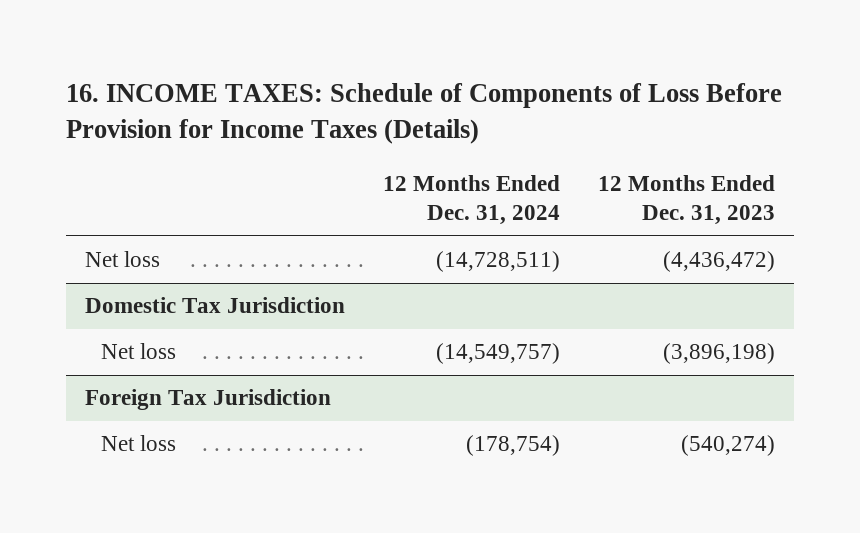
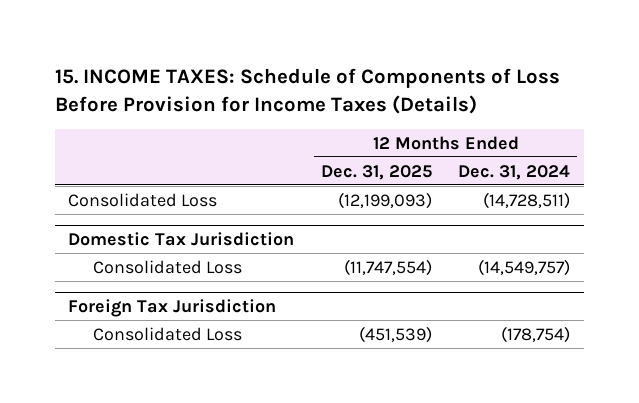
[66,82,783,144] 16. INCOME TAXES: Schedule of Components of Loss Before Provision for Income Taxes (Details) -> [55,68,561,114] 15. INCOME TAXES: Schedule of Components of Loss Before Provision for Income Taxes (Details)
[597,174,775,226] 12 Months Ended Dec. 31, 2023 -> none
none -> [320,164,432,180] Dec. 31, 2025
[85,251,161,268] Net loss -> [68,192,218,207] Consolidated Loss
[101,343,177,360] Net loss -> [92,259,242,274] Consolidated Loss
[101,435,177,452] Net loss -> [92,326,242,341] Consolidated Loss

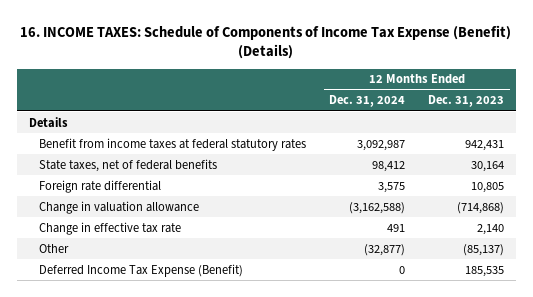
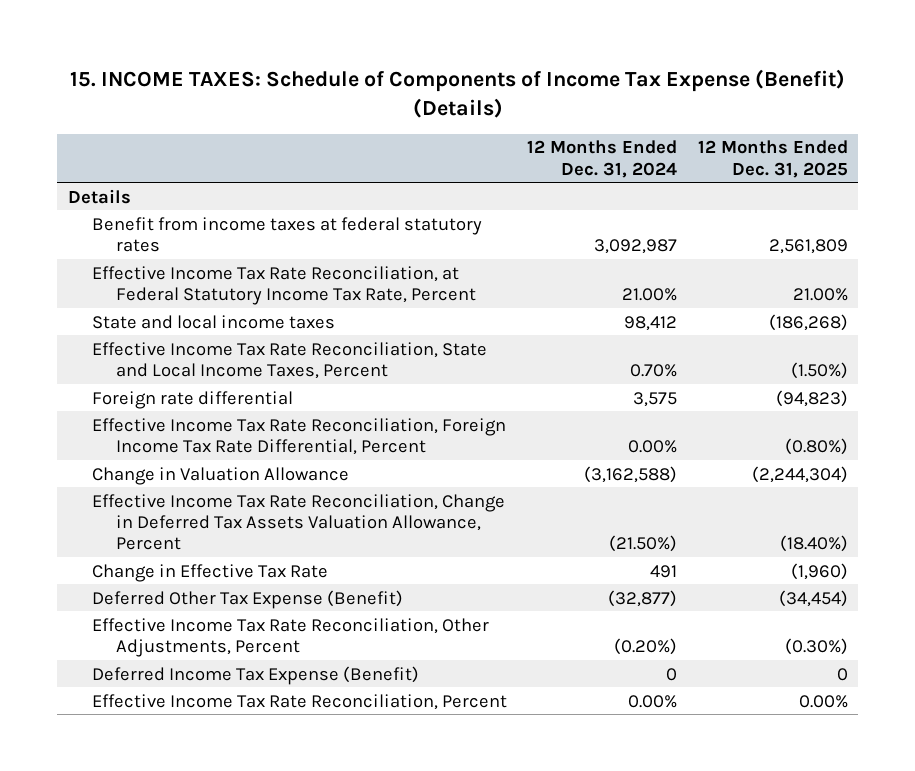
[20,24,512,60] 16. INCOME TAXES: Schedule of Components of Income Tax Expense (Benefit) (Details) -> [69,69,845,119] 15. INCOME TAXES: Schedule of Components of Income Tax Expense (Benefit) (Details)
[428,95,505,108] Dec. 31, 2023 -> none
none -> [697,140,848,178] 12 Months Ended Dec. 31, 2025
none -> [91,265,477,305] Effective Income Tax Rate Reconciliation, at Federal Statutory Income Tax Rate, Percent
[39,158,218,172] State taxes, net of federal benefits -> [91,314,335,329] State and local income taxes
none -> [91,341,487,379] Effective Income Tax Rate Reconciliation, State and Local Income Taxes, Percent
none -> [91,417,506,455] Effective Income Tax Rate Reconciliation, Foreign Income Tax Rate Differential, Percent
[39,200,200,214] Change in valuation allowance -> [91,466,349,485] Change in Valuation Allowance
none -> [91,493,505,551] Effective Income Tax Rate Reconciliation, Change in Deferred Tax Assets Valuation Allowance, Percent
[39,221,182,235] Change in effective tax rate -> [91,563,328,582] Change in Effective Tax Rate
[39,243,70,253] Other -> [91,589,403,609] Deferred Other Tax Expense (Benefit)
none -> [91,617,489,657] Effective Income Tax Rate Reconciliation, Other Adjustments, Percent
none -> [91,693,507,710] Effective Income Tax Rate Reconciliation, Percent

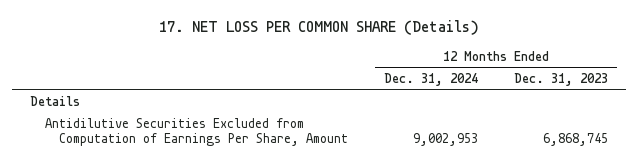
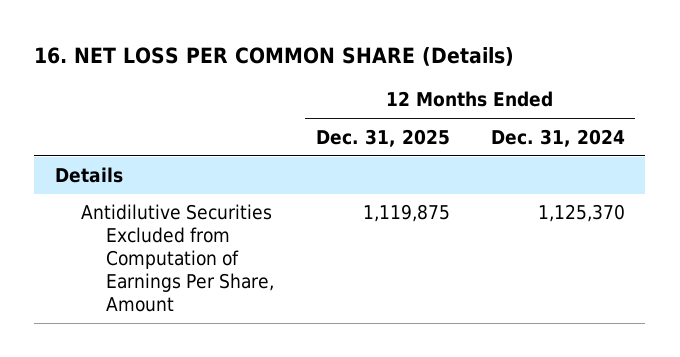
[159,20,480,36] 17. NET LOSS PER COMMON SHARE (Details) -> [34,46,515,66] 16. NET LOSS PER COMMON SHARE (Details)
[513,72,608,86] Dec. 31, 2023 -> none
none -> [315,128,450,147] Dec. 31, 2025
[412,132,478,146] 9,002,953 -> [537,204,625,223] 1,125,370

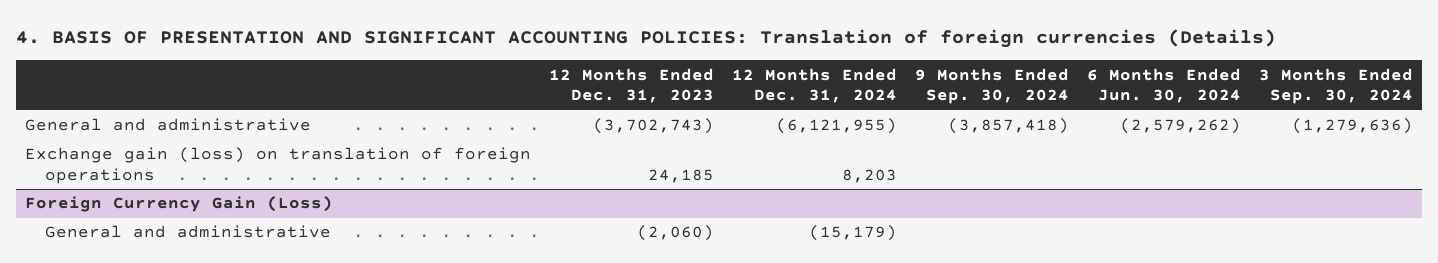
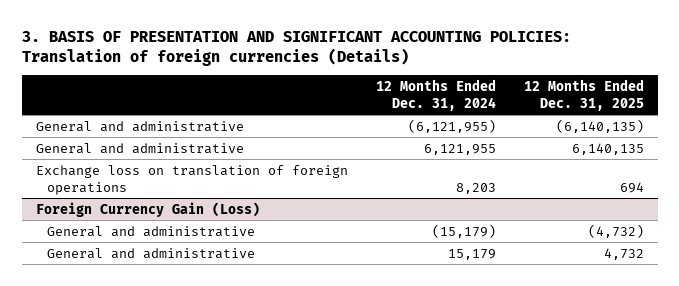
[15,28,1276,48] 4. BASIS OF PRESENTATION AND SIGNIFICANT ACCOUNTING POLICIES: Translation of foreign currencies (Details) -> [21,30,571,67] 3. BASIS OF PRESENTATION AND SIGNIFICANT ACCOUNTING POLICIES: Translation of foreign currencies (Details)
[549,67,715,104] 12 Months Ended Dec. 31, 2023 -> none
[915,67,1070,105] 9 Months Ended Sep. 30, 2024 -> none
[1087,67,1242,104] 6 Months Ended Jun. 30, 2024 -> none
[1259,67,1414,105] 3 Months Ended Sep. 30, 2024 -> none
none -> [523,78,644,111] 12 Months Ended Dec. 31, 2025
none -> [35,142,244,154] General and administrative
[25,147,532,185] Exchange gain (loss) on translation of foreign operations -> [35,164,348,195] Exchange loss on translation of foreign operations
none -> [47,247,256,259] General and administrative

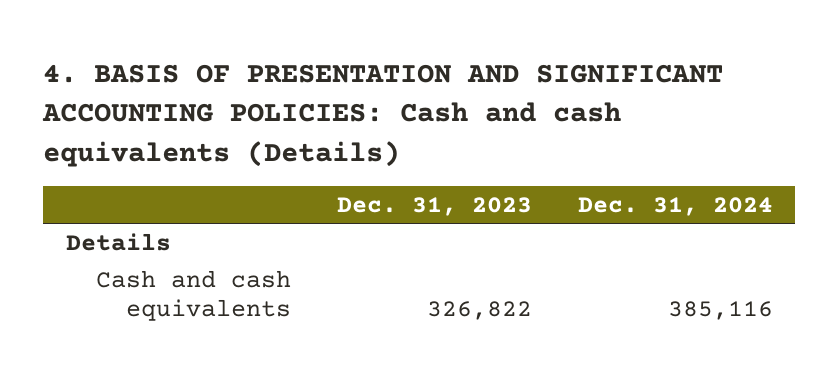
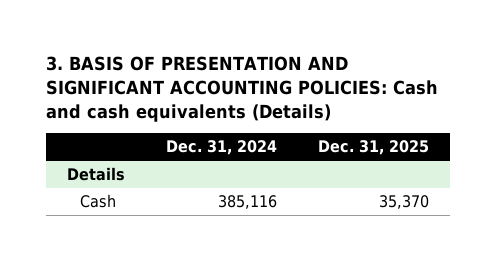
[42,64,724,167] 4. BASIS OF PRESENTATION AND SIGNIFICANT ACCOUNTING POLICIES: Cash and cash equivalents (Details) -> [46,56,439,122] 3. BASIS OF PRESENTATION AND SIGNIFICANT ACCOUNTING POLICIES: Cash and cash equivalents (Details)
[337,196,533,216] Dec. 31, 2023 -> none
none -> [318,140,430,156] Dec. 31, 2025
[96,270,292,322] Cash and cash equivalents -> [79,194,116,209] Cash

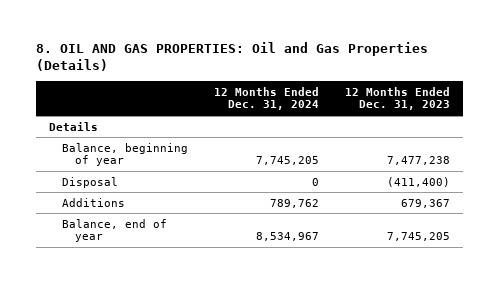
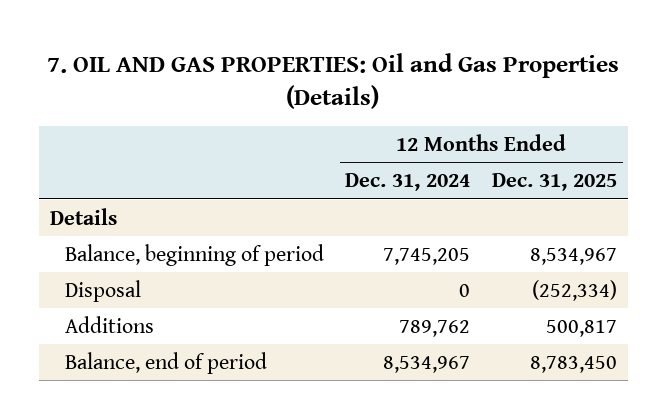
[35,41,428,71] 8. OIL AND GAS PROPERTIES: Oil and Gas Properties (Details) -> [47,52,620,110] 7. OIL AND GAS PROPERTIES: Oil and Gas Properties (Details)
[344,86,450,111] 12 Months Ended Dec. 31, 2023 -> none
none -> [492,173,618,192] Dec. 31, 2025
[61,142,188,167] Balance, beginning of year -> [64,243,324,266] Balance, beginning of period
[61,218,167,243] Balance, end of year -> [64,351,267,374] Balance, end of period

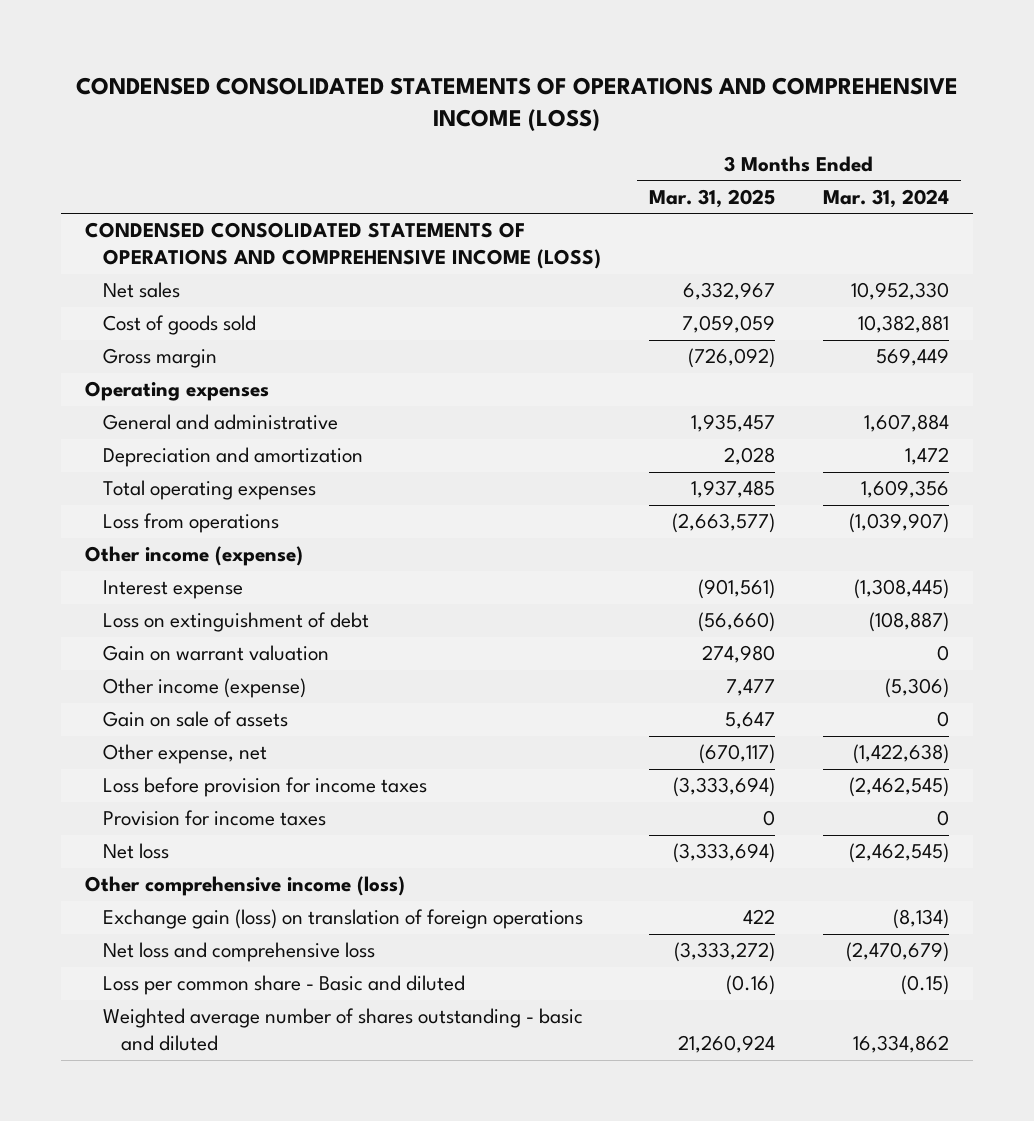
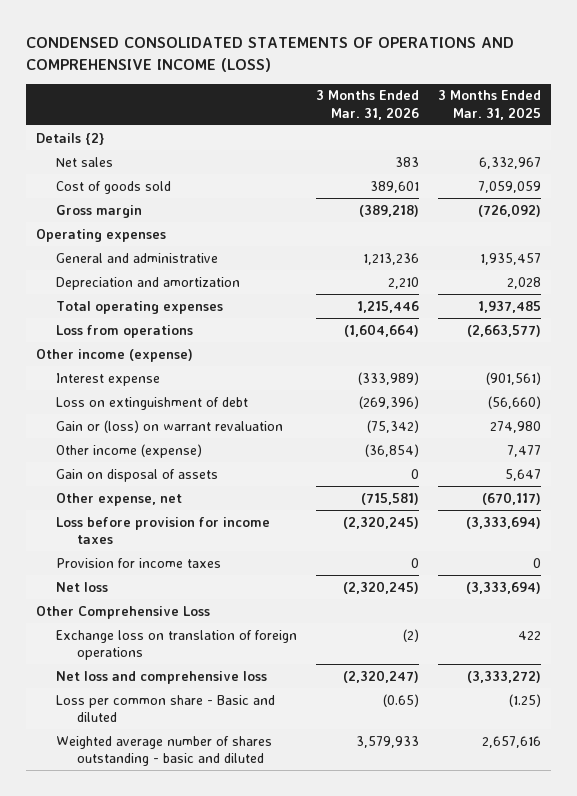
[823,188,950,208] Mar. 31, 2024 -> none
none -> [316,90,420,120] 3 Months Ended Mar. 31, 2026
[85,222,602,270] CONDENSED CONSOLIDATED STATEMENTS OF OPERATIONS AND COMPREHENSIVE INCOME (LOSS) -> [35,132,104,145] Details {2}
[103,645,330,662] Gain on warrant valuation -> [56,419,284,433] Gain or (loss) on warrant revaluation
[103,711,289,728] Gain on sale of assets -> [56,468,219,482] Gain on disposal of assets
[85,876,406,897] Other comprehensive income (loss) -> [35,605,210,619] Other Comprehensive Loss
[103,909,584,930] Exchange gain (loss) on translation of foreign operations -> [56,629,298,660] Exchange loss on translation of foreign operations
[726,975,776,996] (0.16) -> [509,693,542,707] (1.25)
[678,1035,776,1054] 21,260,924 -> [482,735,542,748] 2,657,616

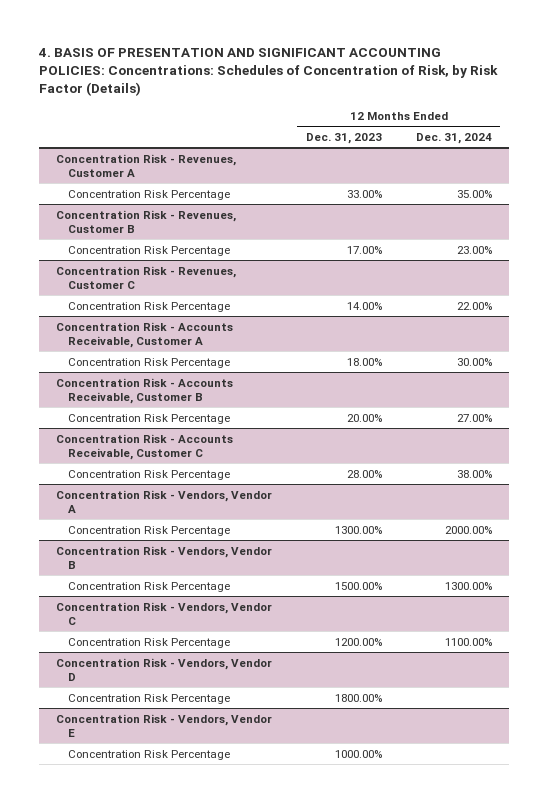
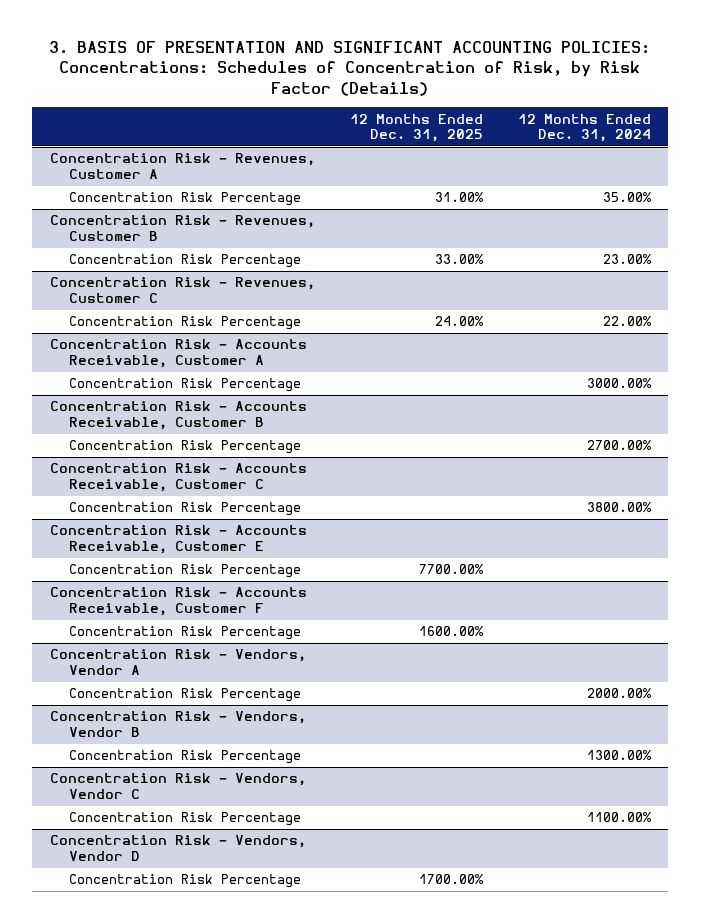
[37,47,498,97] 4. BASIS OF PRESENTATION AND SIGNIFICANT ACCOUNTING POLICIES: Concentrations: Schedules of Concentration of Risk, by Risk Factor (Details) -> [49,40,651,96] 3. BASIS OF PRESENTATION AND SIGNIFICANT ACCOUNTING POLICIES: Concentrations: Schedules of Concentration of Risk, by Risk Factor (Details)
[305,132,382,144] Dec. 31, 2023 -> none
none -> [349,113,483,143] 12 Months Ended Dec. 31, 2025
[456,357,492,366] 30.00% -> [586,378,652,389] 3000.00%
[456,413,492,422] 27.00% -> [586,440,652,451] 2700.00%
[456,469,492,478] 38.00% -> [586,502,652,513] 3800.00%
none -> [49,525,307,555] Concentration Risk - Accounts Receivable, Customer E
none -> [69,564,302,579] Concentration Risk Percentage
none -> [49,587,307,617] Concentration Risk - Accounts Receivable, Customer F
none -> [69,626,302,641] Concentration Risk Percentage
[55,713,272,737] Concentration Risk - Vendors, Vendor E -> none
[68,749,231,760] Concentration Risk Percentage -> none

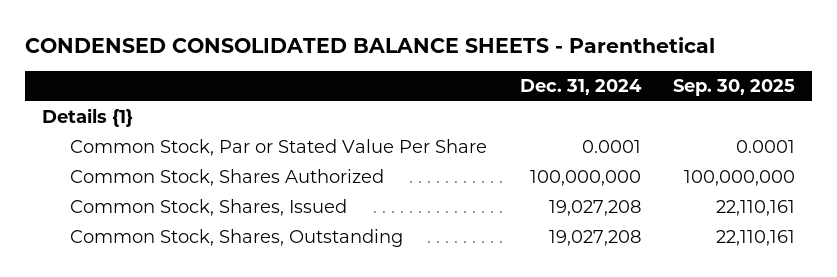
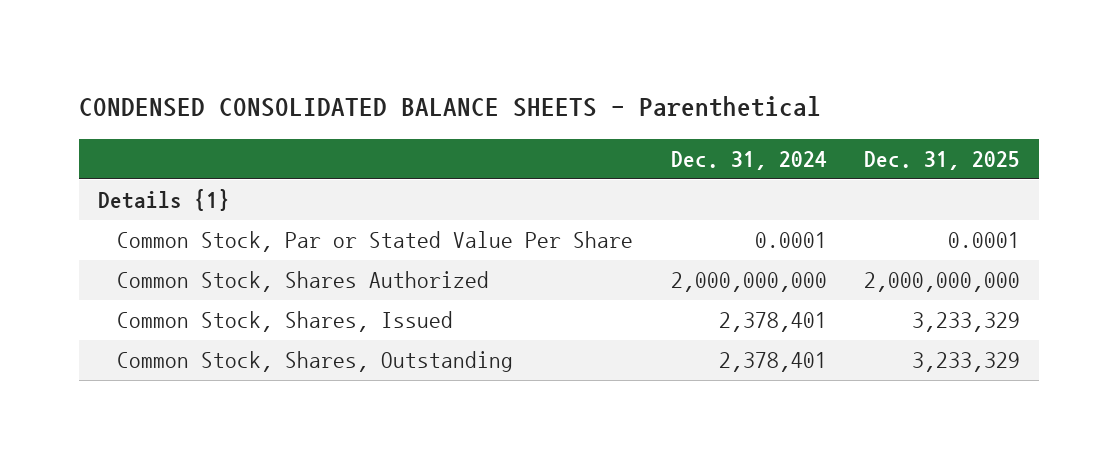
[673,79,796,97] Sep. 30, 2025 -> none
none -> [864,151,1021,171] Dec. 31, 2025
[529,170,641,187] 100,000,000 -> [670,272,827,293] 2,000,000,000
[548,200,641,217] 19,027,208 -> [718,312,827,333] 2,378,401
[548,230,641,247] 19,027,208 -> [718,352,827,373] 2,378,401

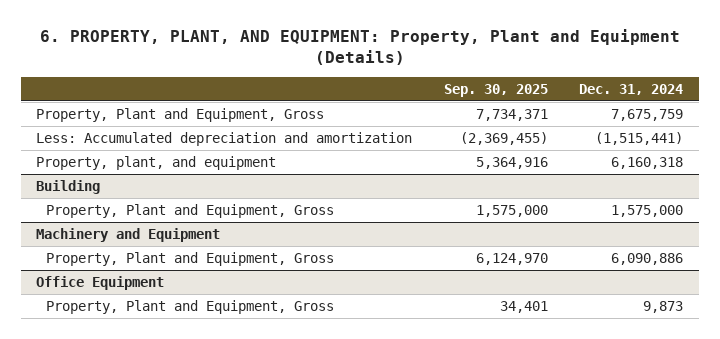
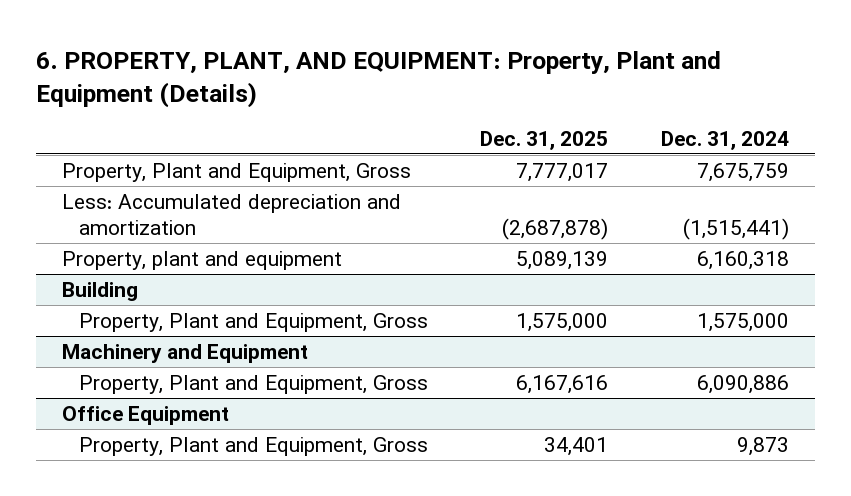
[443,83,548,97] Sep. 30, 2025 -> none
none -> [480,130,609,150] Dec. 31, 2025
[36,155,277,170] Property, plant, and equipment -> [62,251,343,271] Property, plant and equipment

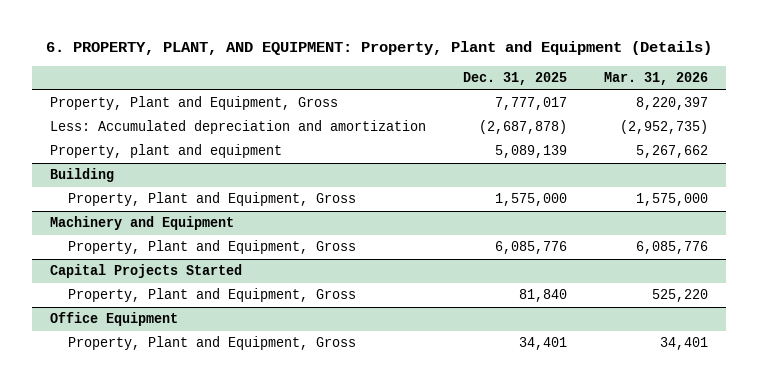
[660,130,789,150] Dec. 31, 2024 -> none
none -> [603,72,708,86] Mar. 31, 2026
[516,375,609,395] 6,167,616 -> [494,241,567,255] 6,085,776
none -> [50,264,243,279] Capital Projects Started
none -> [68,288,357,303] Property, Plant and Equipment, Gross

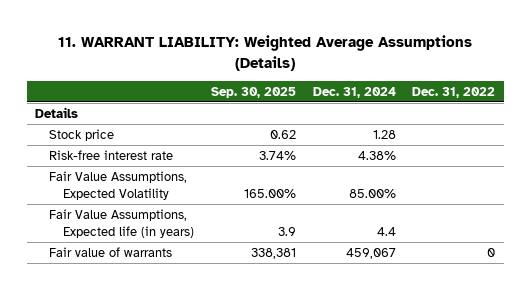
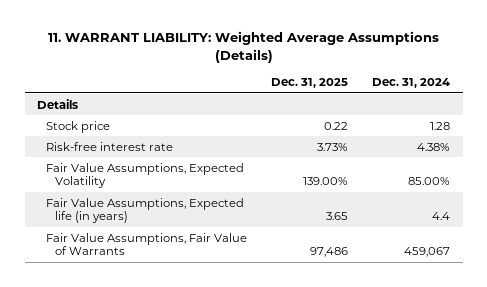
[210,86,296,98] Sep. 30, 2025 -> none
[412,86,496,98] Dec. 31, 2022 -> none
none -> [271,78,349,89] Dec. 31, 2025
[49,247,173,258] Fair value of warrants -> [45,232,247,255] Fair Value Assumptions, Fair Value of Warrants

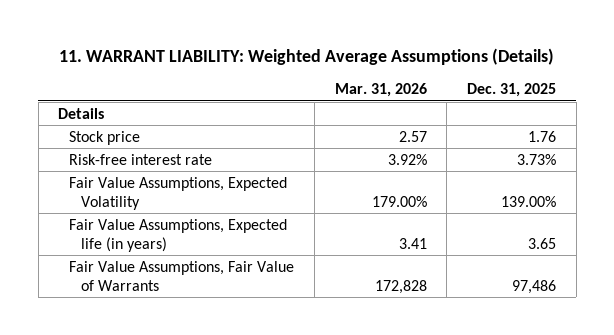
[372,78,451,89] Dec. 31, 2024 -> none
none -> [334,83,427,98] Mar. 31, 2026
[324,121,349,130] 0.22 -> [527,130,556,142] 1.76

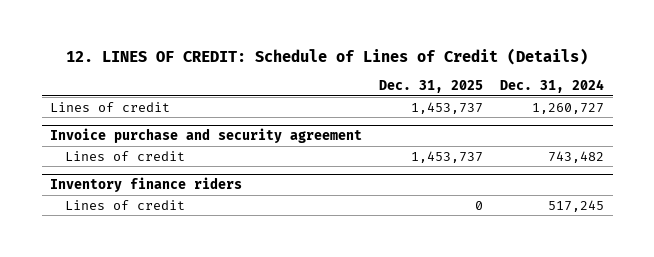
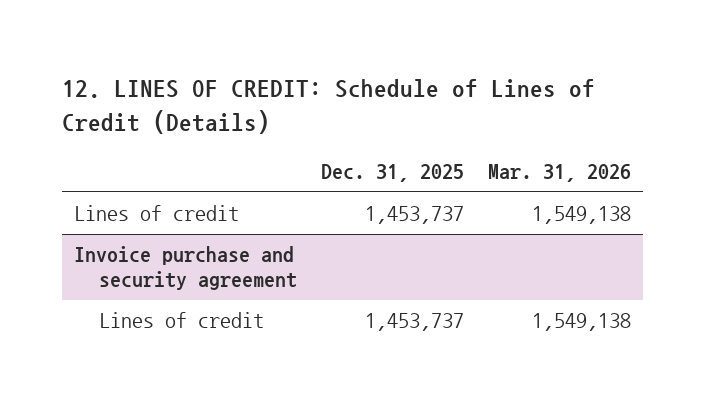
[500,79,605,94] Dec. 31, 2024 -> none
none -> [488,164,632,183] Mar. 31, 2026
[50,177,243,193] Inventory finance riders -> none
[64,199,185,210] Lines of credit -> none

